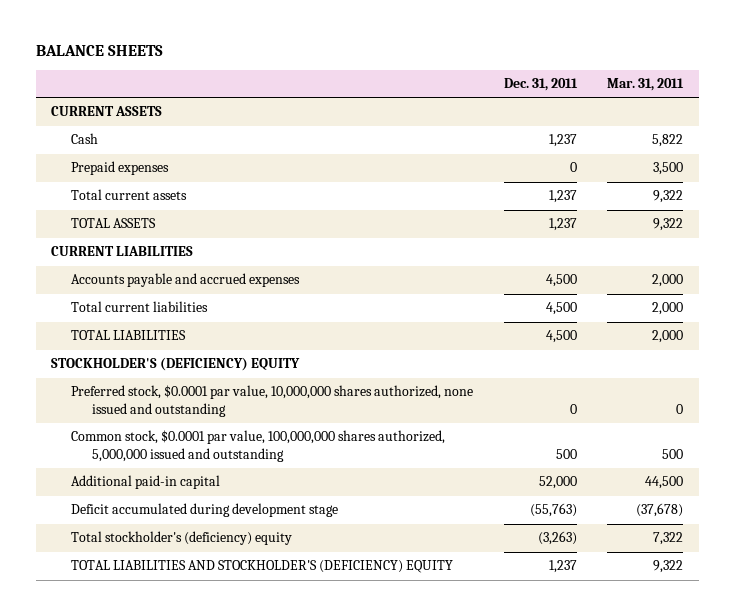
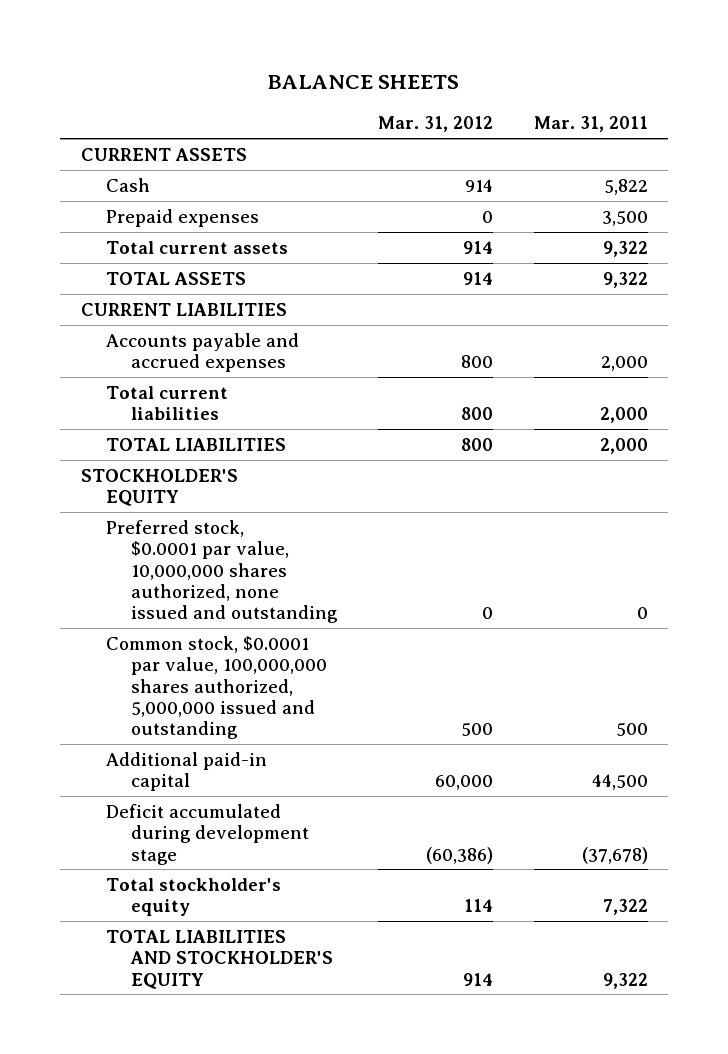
[503,78,578,92] Dec. 31, 2011 -> none
none -> [377,116,493,133] Mar. 31, 2012
[50,357,300,372] STOCKHOLDER'S (DEFICIENCY) EQUITY -> [80,468,238,507] STOCKHOLDER'S EQUITY
[71,531,293,546] Total stockholder's (deficiency) equity -> [105,877,281,917] Total stockholder's equity
[71,560,454,574] TOTAL LIABILITIES AND STOCKHOLDER'S (DEFICIENCY) EQUITY -> [105,929,333,989] TOTAL LIABILITIES AND STOCKHOLDER'S EQUITY

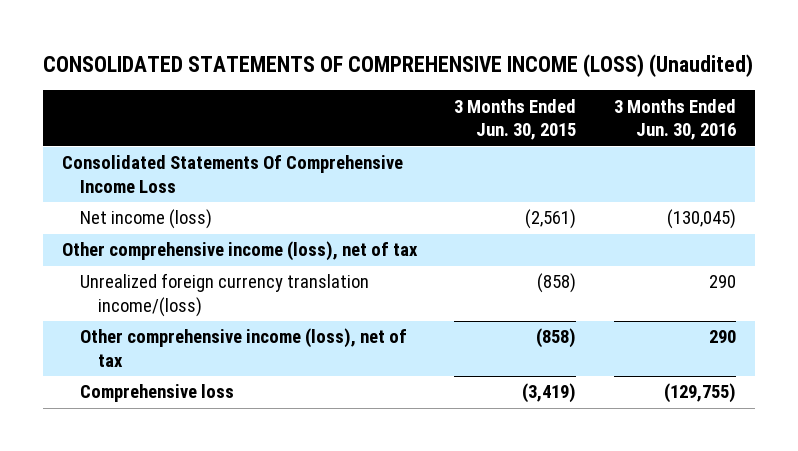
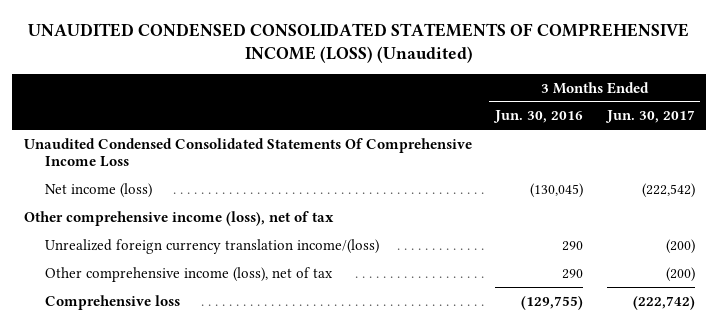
[42,53,753,77] CONSOLIDATED STATEMENTS OF COMPREHENSIVE INCOME (LOSS) (Unaudited) -> [28,22,690,64] UNAUDITED CONDENSED CONSOLIDATED STATEMENTS OF COMPREHENSIVE INCOME (LOSS) (Unaudited)
[454,98,577,141] 3 Months Ended Jun. 30, 2015 -> none
none -> [604,110,695,124] Jun. 30, 2017
[61,155,403,194] Consolidated Statements Of Comprehensive Income Loss -> [23,137,472,168] Unaudited Condensed Consolidated Statements Of Comprehensive Income Loss

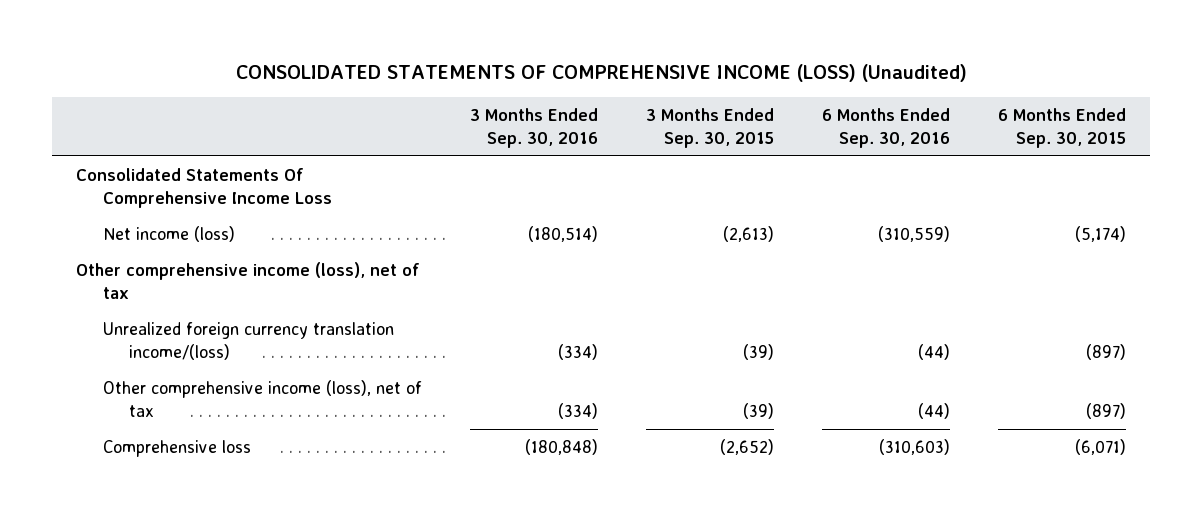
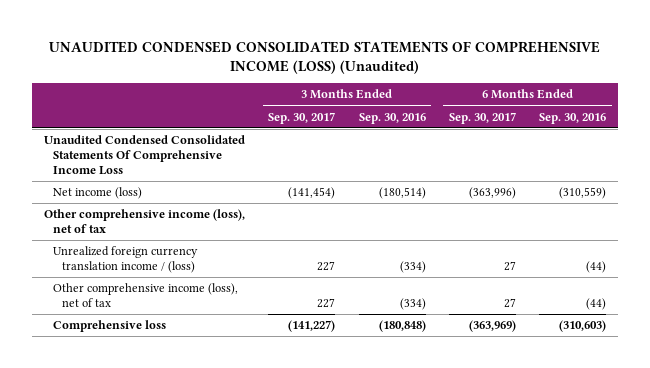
[235,64,967,83] CONSOLIDATED STATEMENTS OF COMPREHENSIVE INCOME (LOSS) (Unaudited) -> [49,40,601,74] UNAUDITED CONDENSED CONSOLIDATED STATEMENTS OF COMPREHENSIVE INCOME (LOSS) (Unaudited)
[645,108,774,148] 3 Months Ended Sep. 30, 2015 -> none
[997,108,1126,148] 6 Months Ended Sep. 30, 2015 -> none
none -> [268,111,336,124] Sep. 30, 2017
none -> [448,111,516,124] Sep. 30, 2017
[76,168,332,208] Consolidated Statements Of Comprehensive Income Loss -> [44,135,246,176] Unaudited Condensed Consolidated Statements Of Comprehensive Income Loss
[102,322,394,360] Unrealized foreign currency translation income/(loss) -> [53,246,199,274] Unrealized foreign currency translation income / (loss)

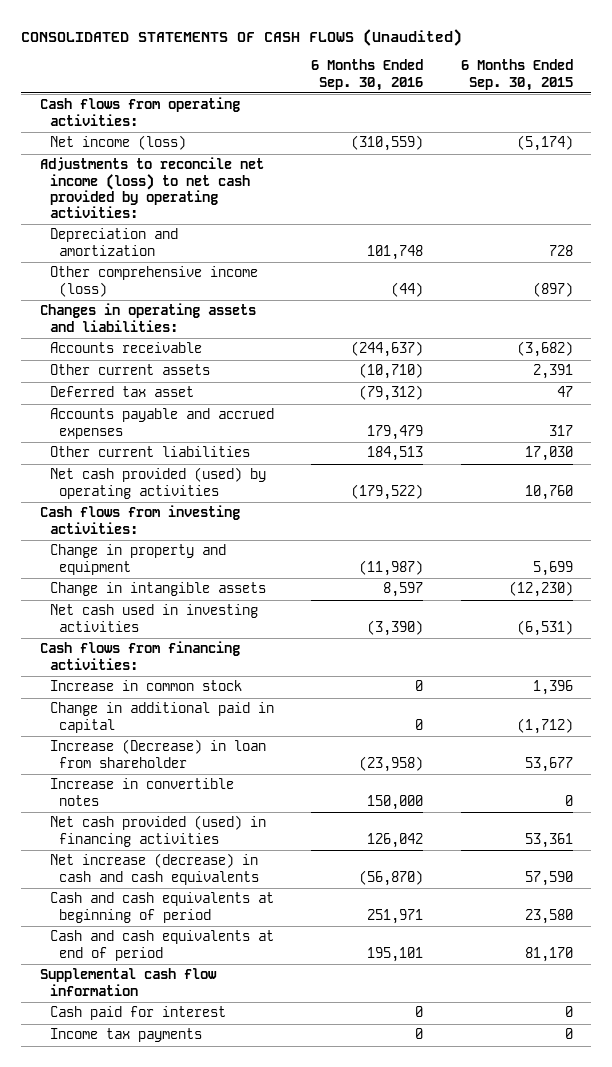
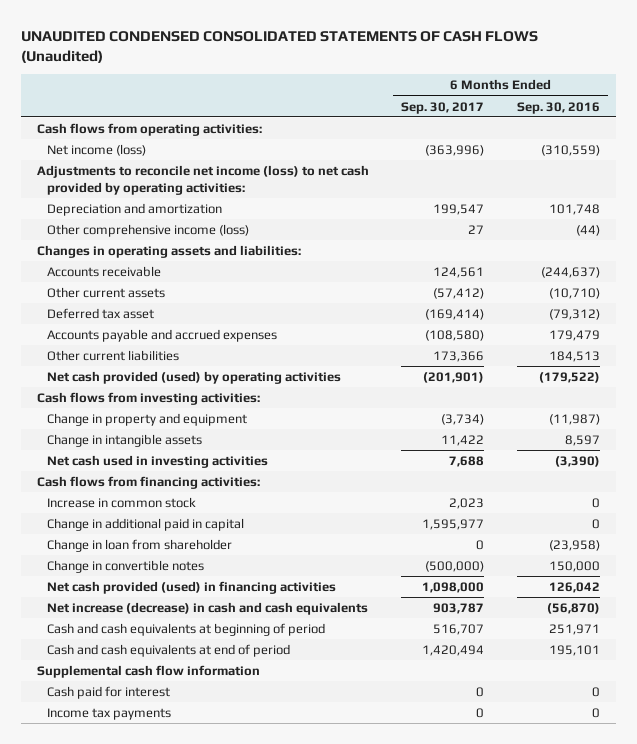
[21,28,463,46] CONSOLIDATED STATEMENTS OF CASH FLOWS (Unaudited) -> [20,30,538,64] UNAUDITED CONDENSED CONSOLIDATED STATEMENTS OF CASH FLOWS (Unaudited)
[460,59,573,91] 6 Months Ended Sep. 30, 2015 -> none
none -> [401,101,485,114] Sep. 30, 2017
[49,739,266,768] Increase (Decrease) in loan from shareholder -> [46,538,232,552] Change in loan from shareholder
[49,778,234,806] Increase in convertible notes -> [46,559,204,573] Change in convertible notes

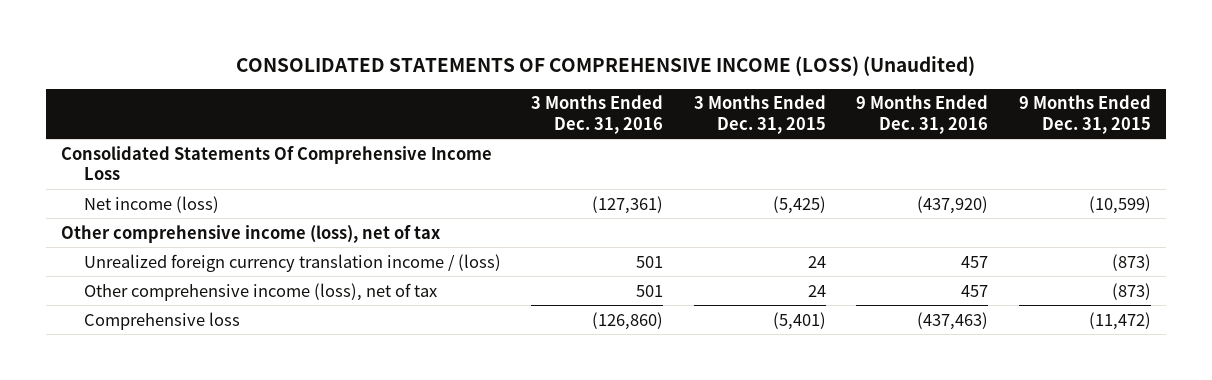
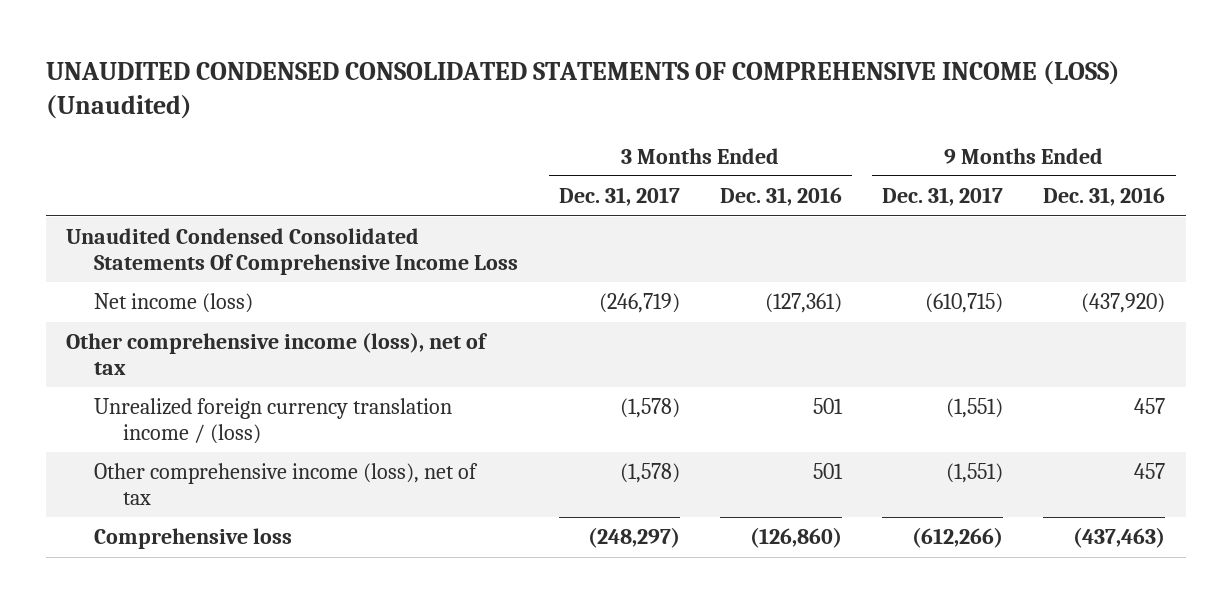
[236,55,976,76] CONSOLIDATED STATEMENTS OF COMPREHENSIVE INCOME (LOSS) (Unaudited) -> [45,60,1120,120] UNAUDITED CONDENSED CONSOLIDATED STATEMENTS OF COMPREHENSIVE INCOME (LOSS) (Unaudited)
[693,95,826,134] 3 Months Ended Dec. 31, 2015 -> none
[1018,95,1151,134] 9 Months Ended Dec. 31, 2015 -> none
none -> [558,187,680,207] Dec. 31, 2017
none -> [882,187,1004,207] Dec. 31, 2017
[61,145,493,181] Consolidated Statements Of Comprehensive Income Loss -> [65,228,519,275] Unaudited Condensed Consolidated Statements Of Comprehensive Income Loss

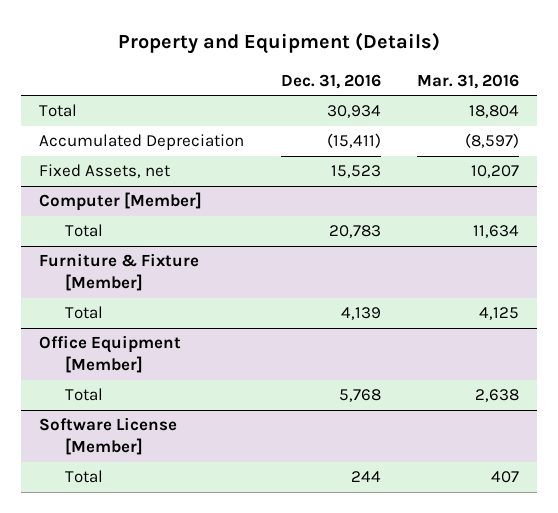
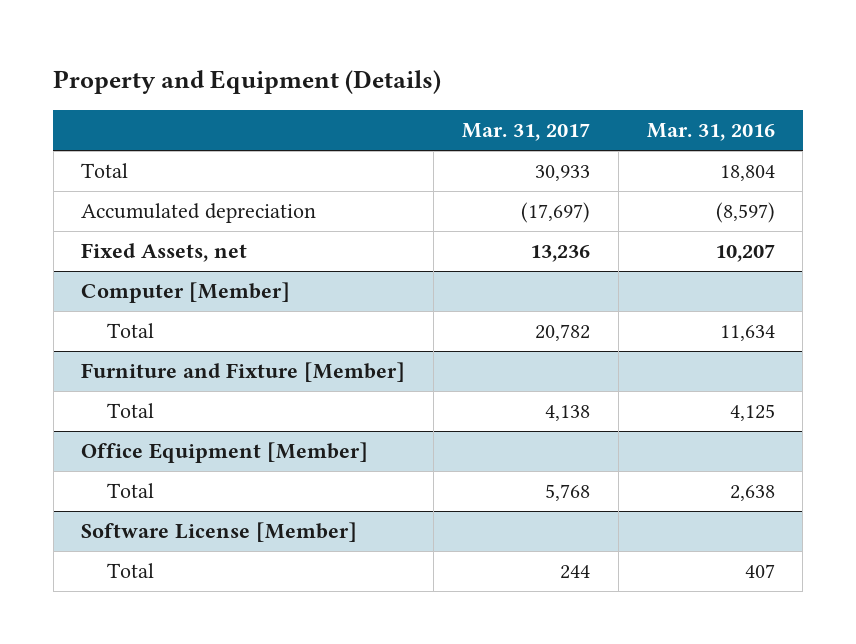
[280,73,381,89] Dec. 31, 2016 -> none
none -> [462,123,591,142] Mar. 31, 2017
[39,134,245,151] Accumulated Depreciation -> [81,203,317,224] Accumulated depreciation
[39,253,200,292] Furniture & Fixture [Member] -> [81,362,406,383] Furniture and Fixture [Member]

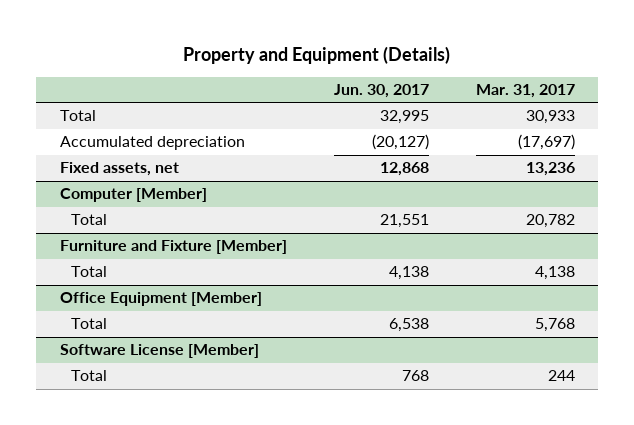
[646,123,775,142] Mar. 31, 2016 -> none
none -> [333,83,429,98] Jun. 30, 2017
[81,243,248,263] Fixed Assets, net -> [59,162,179,177] Fixed assets, net

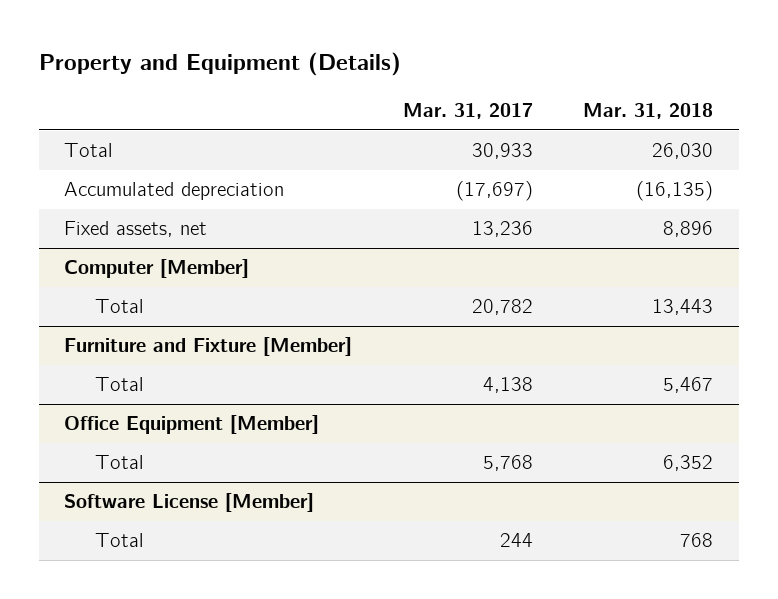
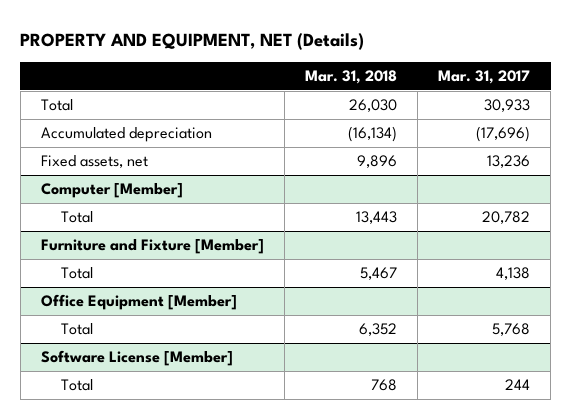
[39,52,402,77] Property and Equipment (Details) -> [20,32,365,50] PROPERTY AND EQUIPMENT, NET (Details)
[455,181,533,202] (17,697) -> [476,126,531,143] (17,696)
[636,181,714,202] (16,135) -> [348,126,398,143] (16,134)
[663,221,714,238] 8,896 -> [357,155,398,169] 9,896

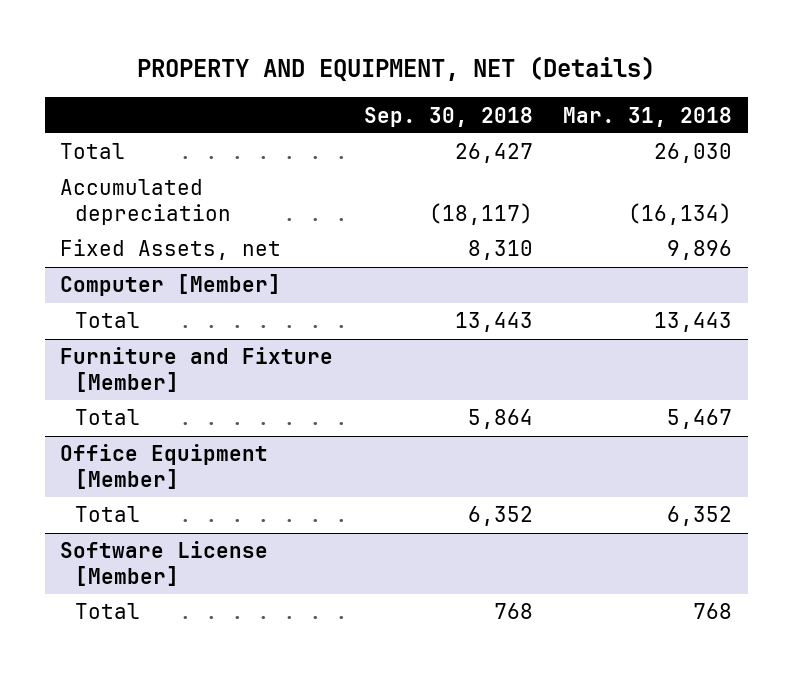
[438,70,531,85] Mar. 31, 2017 -> none
none -> [363,106,533,127] Sep. 30, 2018
[40,155,148,169] Fixed assets, net -> [60,239,282,261] Fixed Assets, net

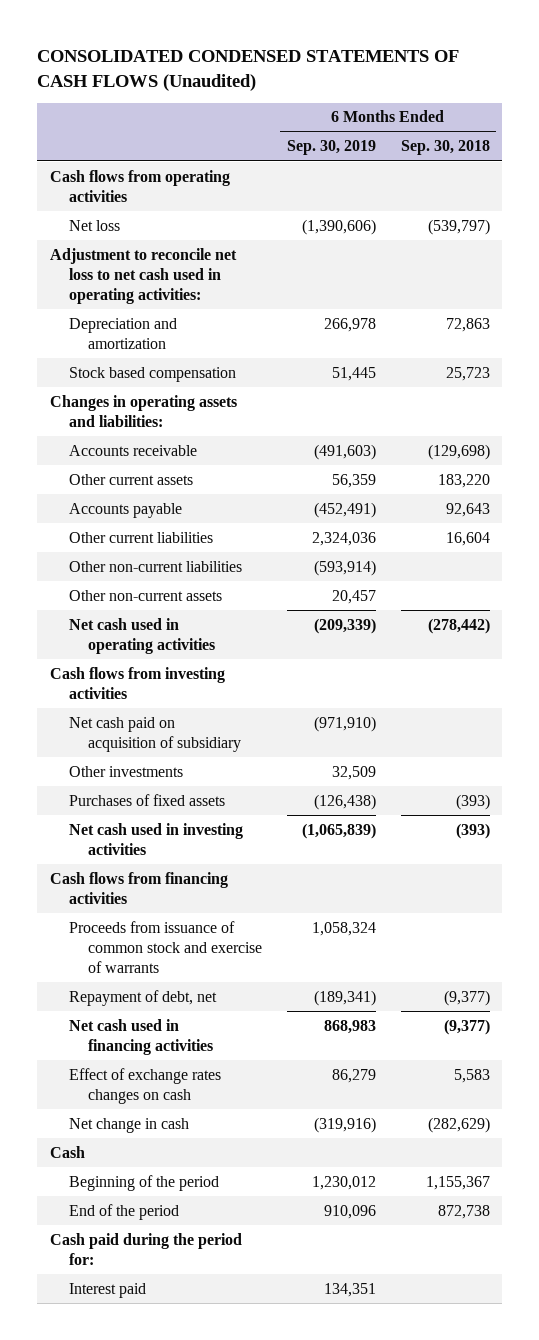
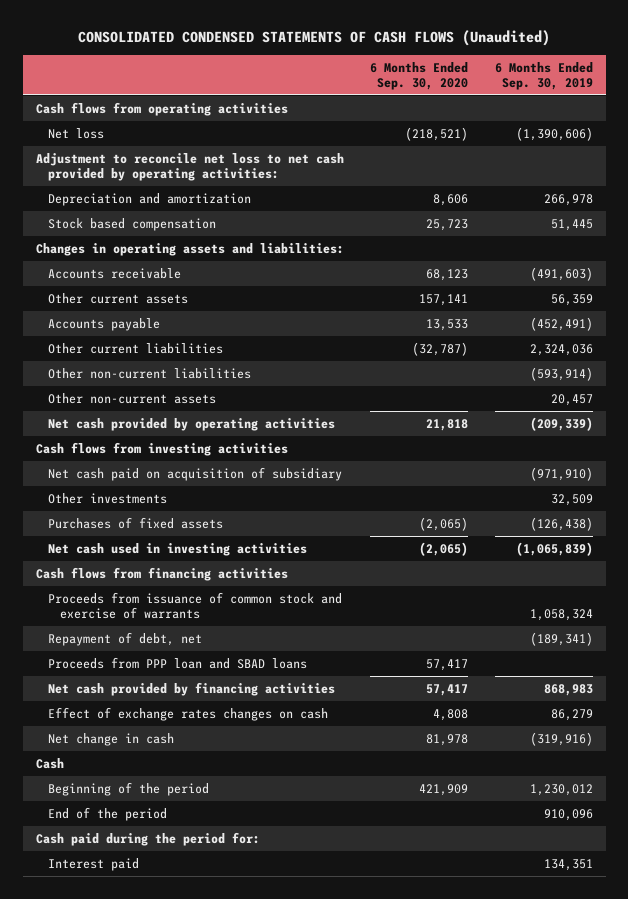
[400,140,490,156] Sep. 30, 2018 -> none
none -> [370,61,469,90] 6 Months Ended Sep. 30, 2020
[49,247,237,304] Adjustment to reconcile net loss to net cash used in operating activities: -> [35,152,344,181] Adjustment to reconcile net loss to net cash provided by operating activities:
[68,617,215,654] Net cash used in operating activities -> [48,417,336,431] Net cash provided by operating activities
none -> [48,656,308,669] Proceeds from PPP loan and SBAD loans
[68,1018,213,1055] Net cash used in financing activities -> [48,681,336,696] Net cash provided by financing activities

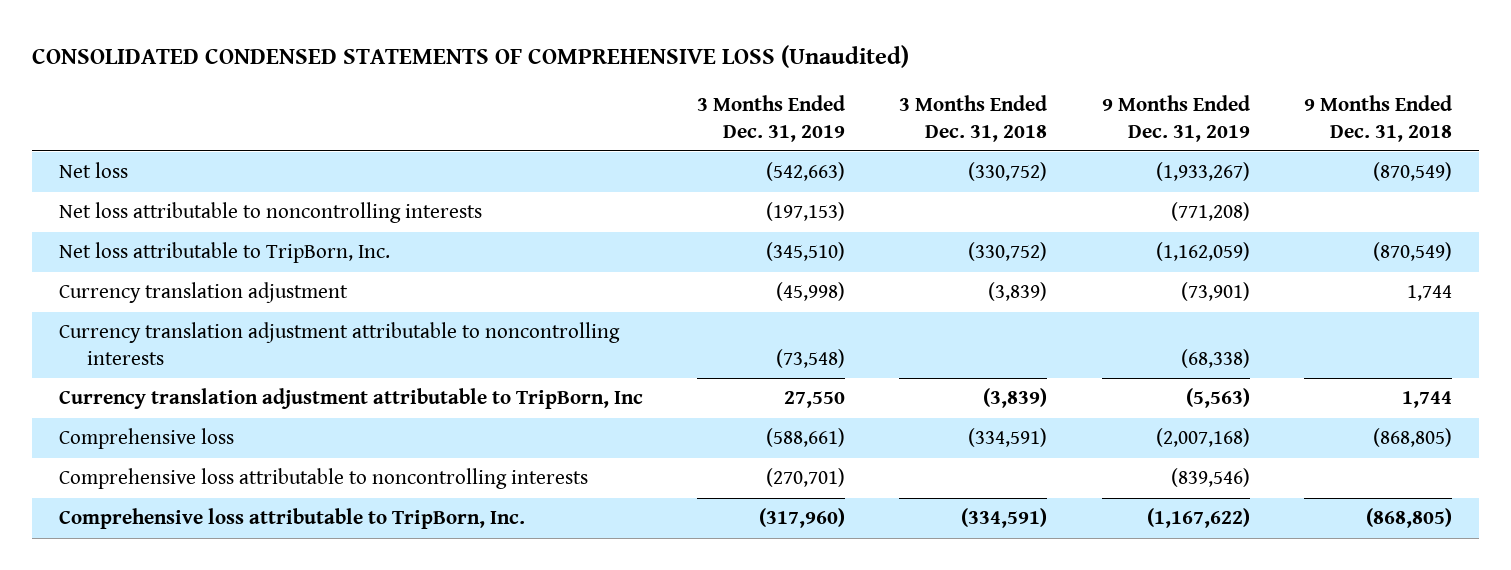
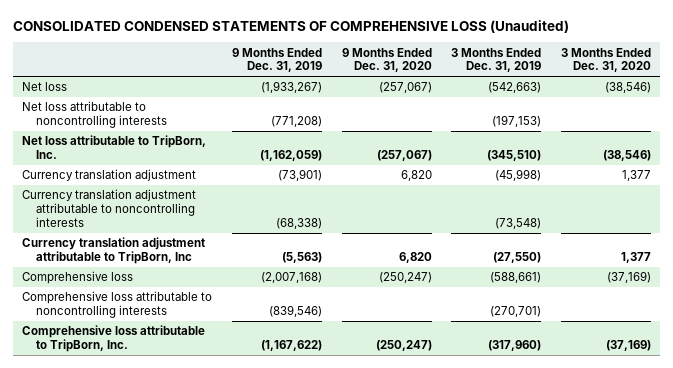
[899,95,1048,142] 3 Months Ended Dec. 31, 2018 -> none
[1304,95,1453,142] 9 Months Ended Dec. 31, 2018 -> none
none -> [341,47,432,73] 9 Months Ended Dec. 31, 2020
none -> [560,47,651,73] 3 Months Ended Dec. 31, 2020
[784,391,846,409] 27,550 -> [493,252,542,264] (27,550)

